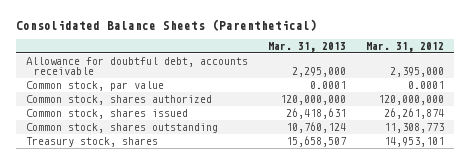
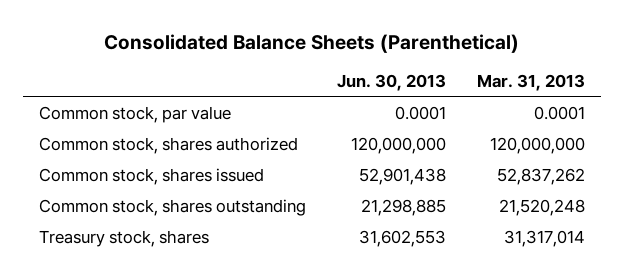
[366,41,445,52] Mar. 31, 2012 -> none
none -> [337,74,447,92] Jun. 30, 2013
[26,56,249,76] Allowance for doubtful debt, accounts receivable -> none
[286,107,347,119] 26,418,631 -> [497,168,586,186] 52,837,262
[286,121,347,133] 10,760,124 -> [499,199,586,217] 21,520,248
[286,135,347,147] 15,658,507 -> [504,230,586,248] 31,317,014

